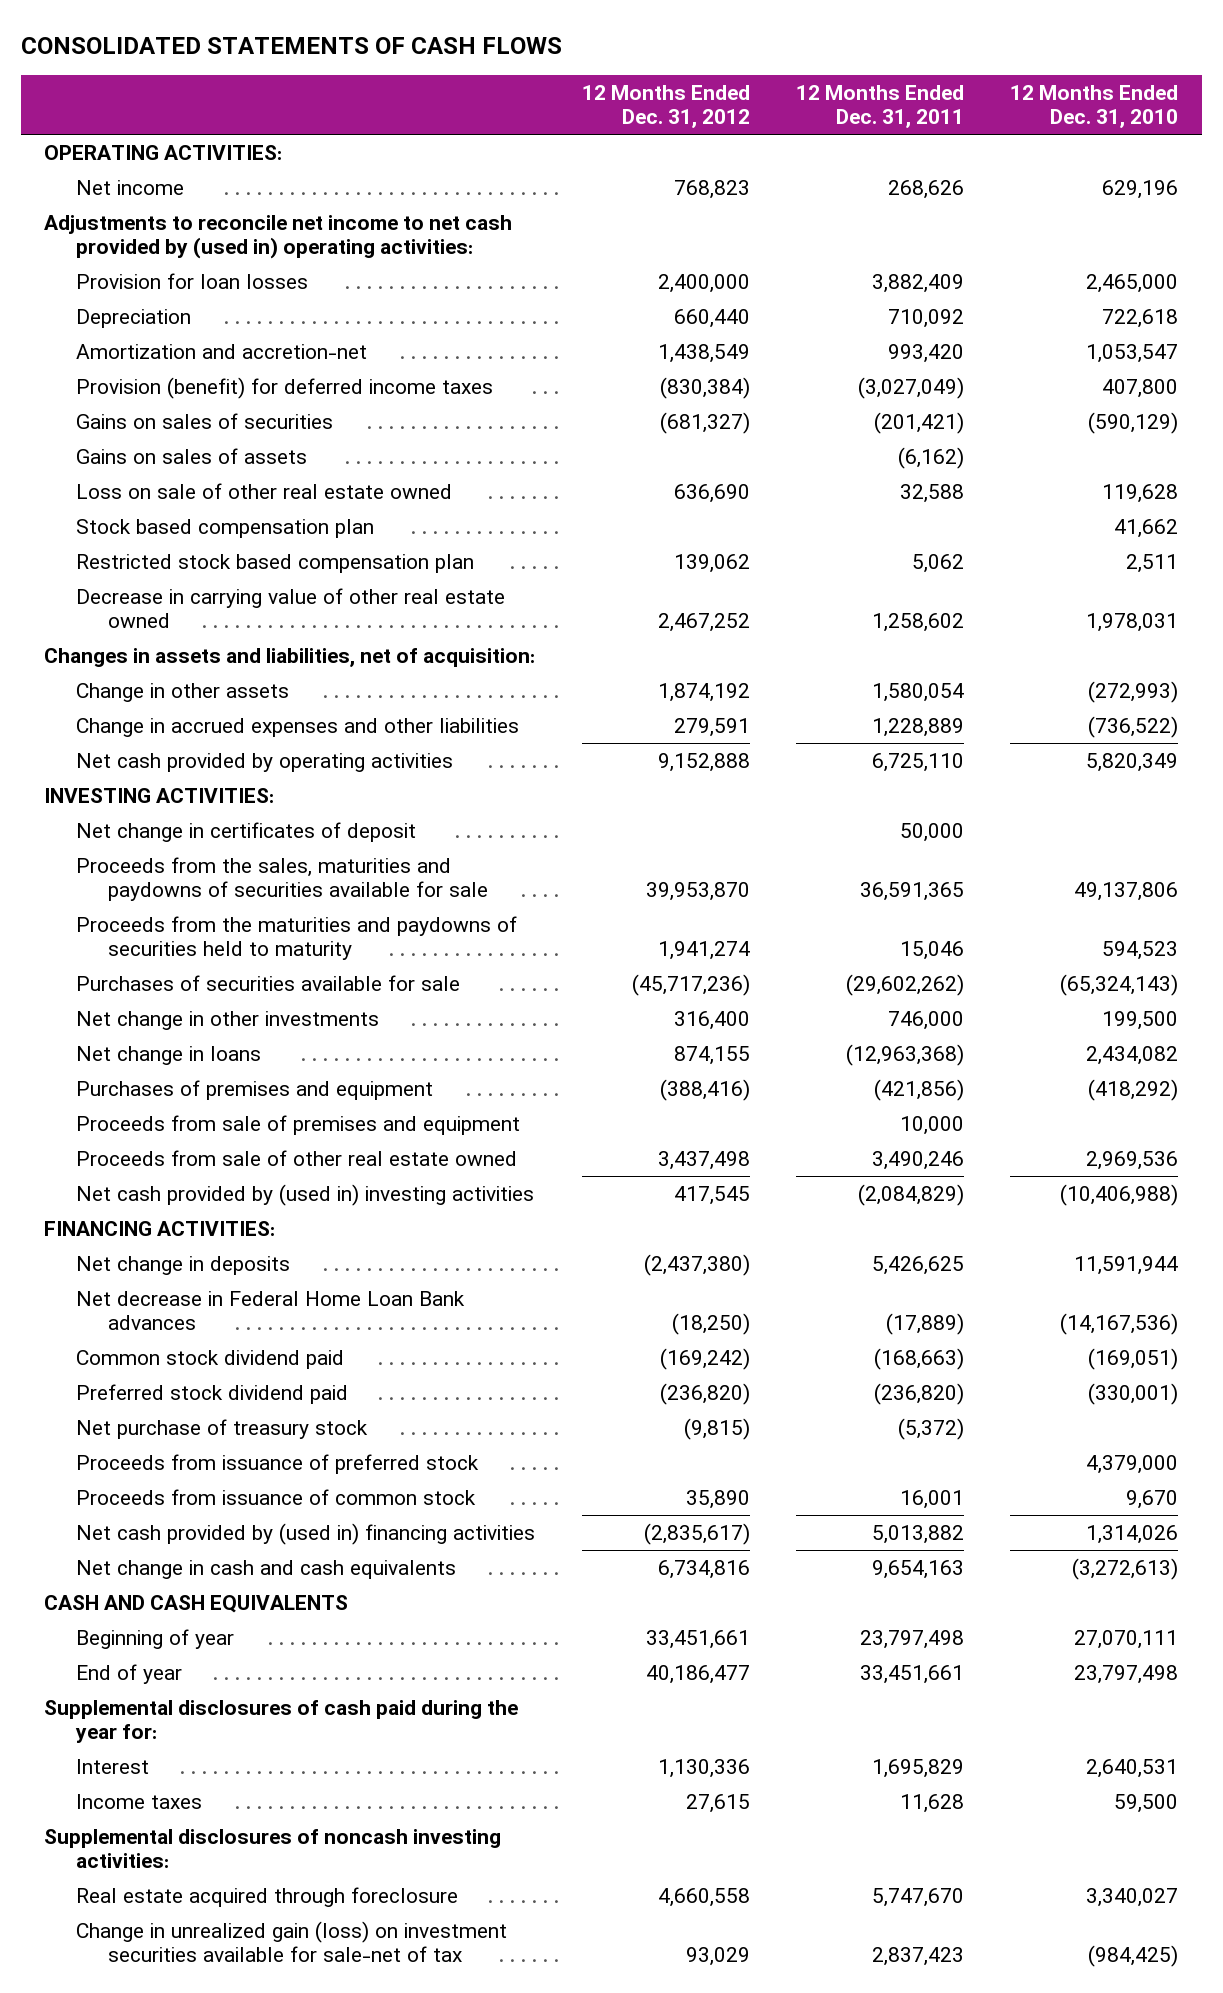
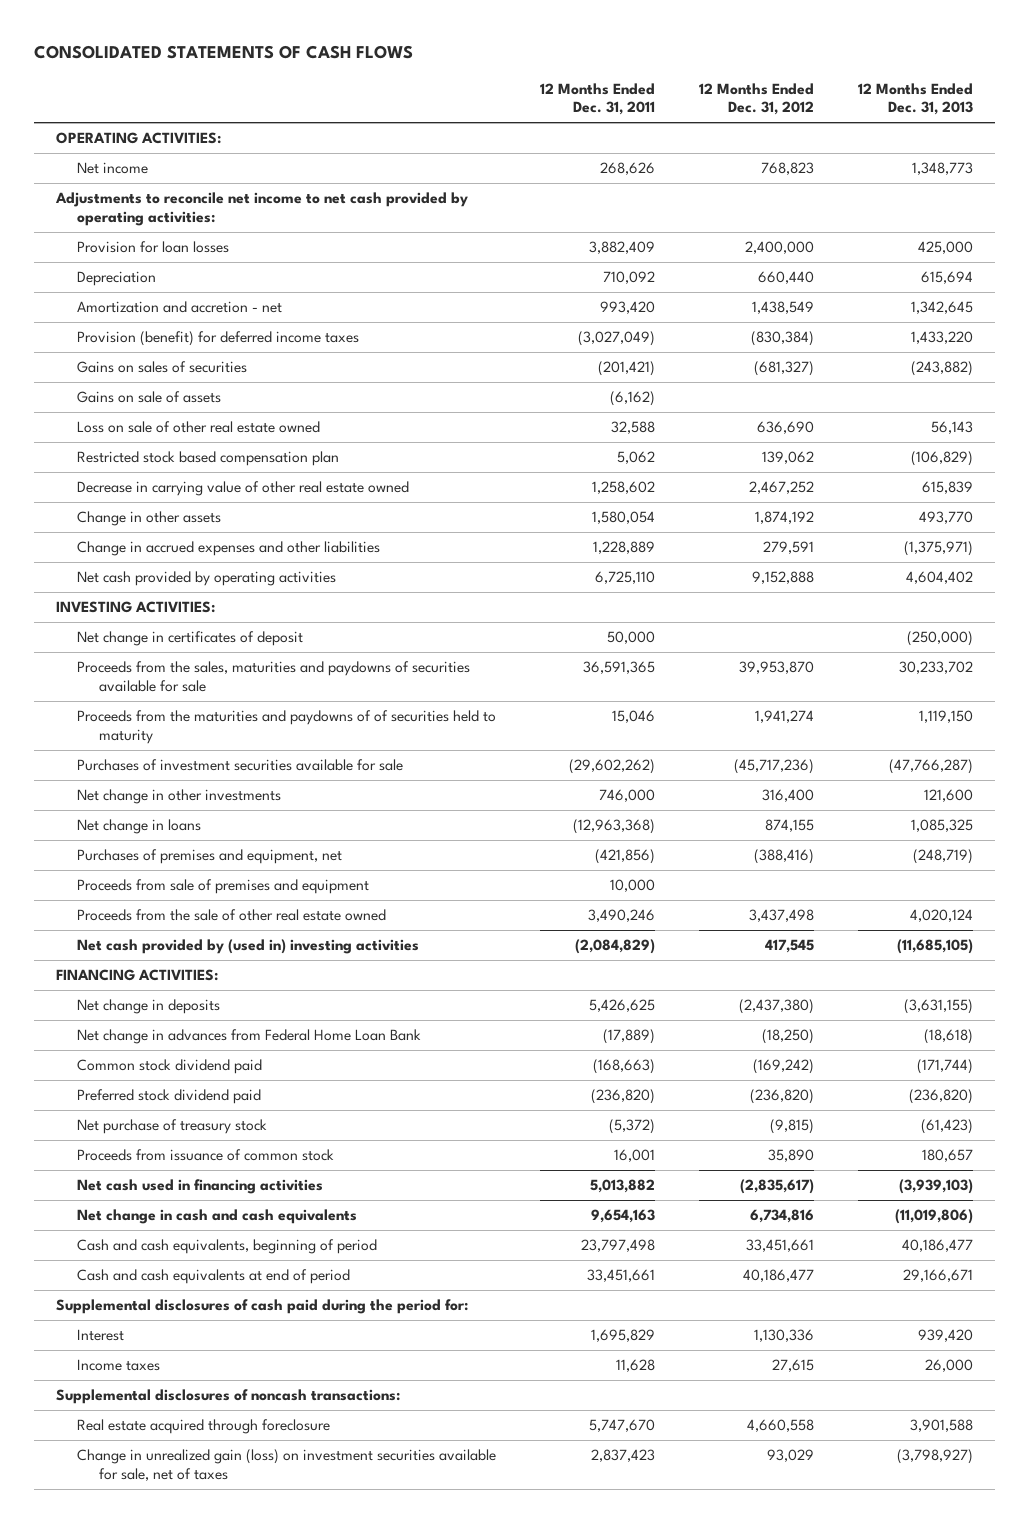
[1010,84,1179,129] 12 Months Ended Dec. 31, 2010 -> none
none -> [857,82,973,116] 12 Months Ended Dec. 31, 2013
[44,214,513,260] Adjustments to reconcile net income to net cash provided by (used in) operating activities: -> [54,192,468,226] Adjustments to reconcile net income to net cash provided by operating activities:
[75,343,367,359] Amortization and accretion-net -> [77,301,283,314] Amortization and accretion - net
[75,447,307,464] Gains on sales of assets -> [77,391,222,404] Gains on sale of assets
[75,518,374,538] Stock based compensation plan -> none
[44,647,536,667] Changes in assets and liabilities, net of acquisition: -> none
[75,915,517,961] Proceeds from the maturities and paydowns of securities held to maturity -> [77,710,497,744] Proceeds from the maturities and paydowns of of securities held to maturity
[75,974,460,991] Purchases of securities available for sale -> [77,759,404,772] Purchases of investment securities available for sale
[75,1079,433,1100] Purchases of premises and equipment -> [77,849,343,865] Purchases of premises and equipment, net
[75,1149,517,1166] Proceeds from sale of other real estate owned -> [77,909,387,922] Proceeds from the sale of other real estate owned
[75,1290,465,1331] Net decrease in Federal Home Loan Bank advances -> [77,1029,422,1045] Net change in advances from Federal Home Loan Bank
[75,1453,479,1474] Proceeds from issuance of preferred stock -> none
[75,1522,535,1545] Net cash provided by (used in) financing activities -> [77,1179,324,1195] Net cash used in financing activities
[44,1594,349,1613] CASH AND CASH EQUIVALENTS -> none
[75,1628,234,1649] Beginning of year -> [77,1239,378,1255] Cash and cash equivalents, beginning of period
[75,1663,182,1684] End of year -> [77,1269,351,1285] Cash and cash equivalents at end of period
[44,1699,519,1744] Supplemental disclosures of cash paid during the year for: -> [55,1299,468,1315] Supplemental disclosures of cash paid during the period for:
[44,1828,502,1869] Supplemental disclosures of noncash investing activities: -> [55,1389,400,1405] Supplemental disclosures of noncash transactions:
[75,1920,507,1963] Change in unrealized gain (loss) on investment securities available for sale-net of tax -> [77,1449,497,1481] Change in unrealized gain (loss) on investment securities available for sale, net of taxes

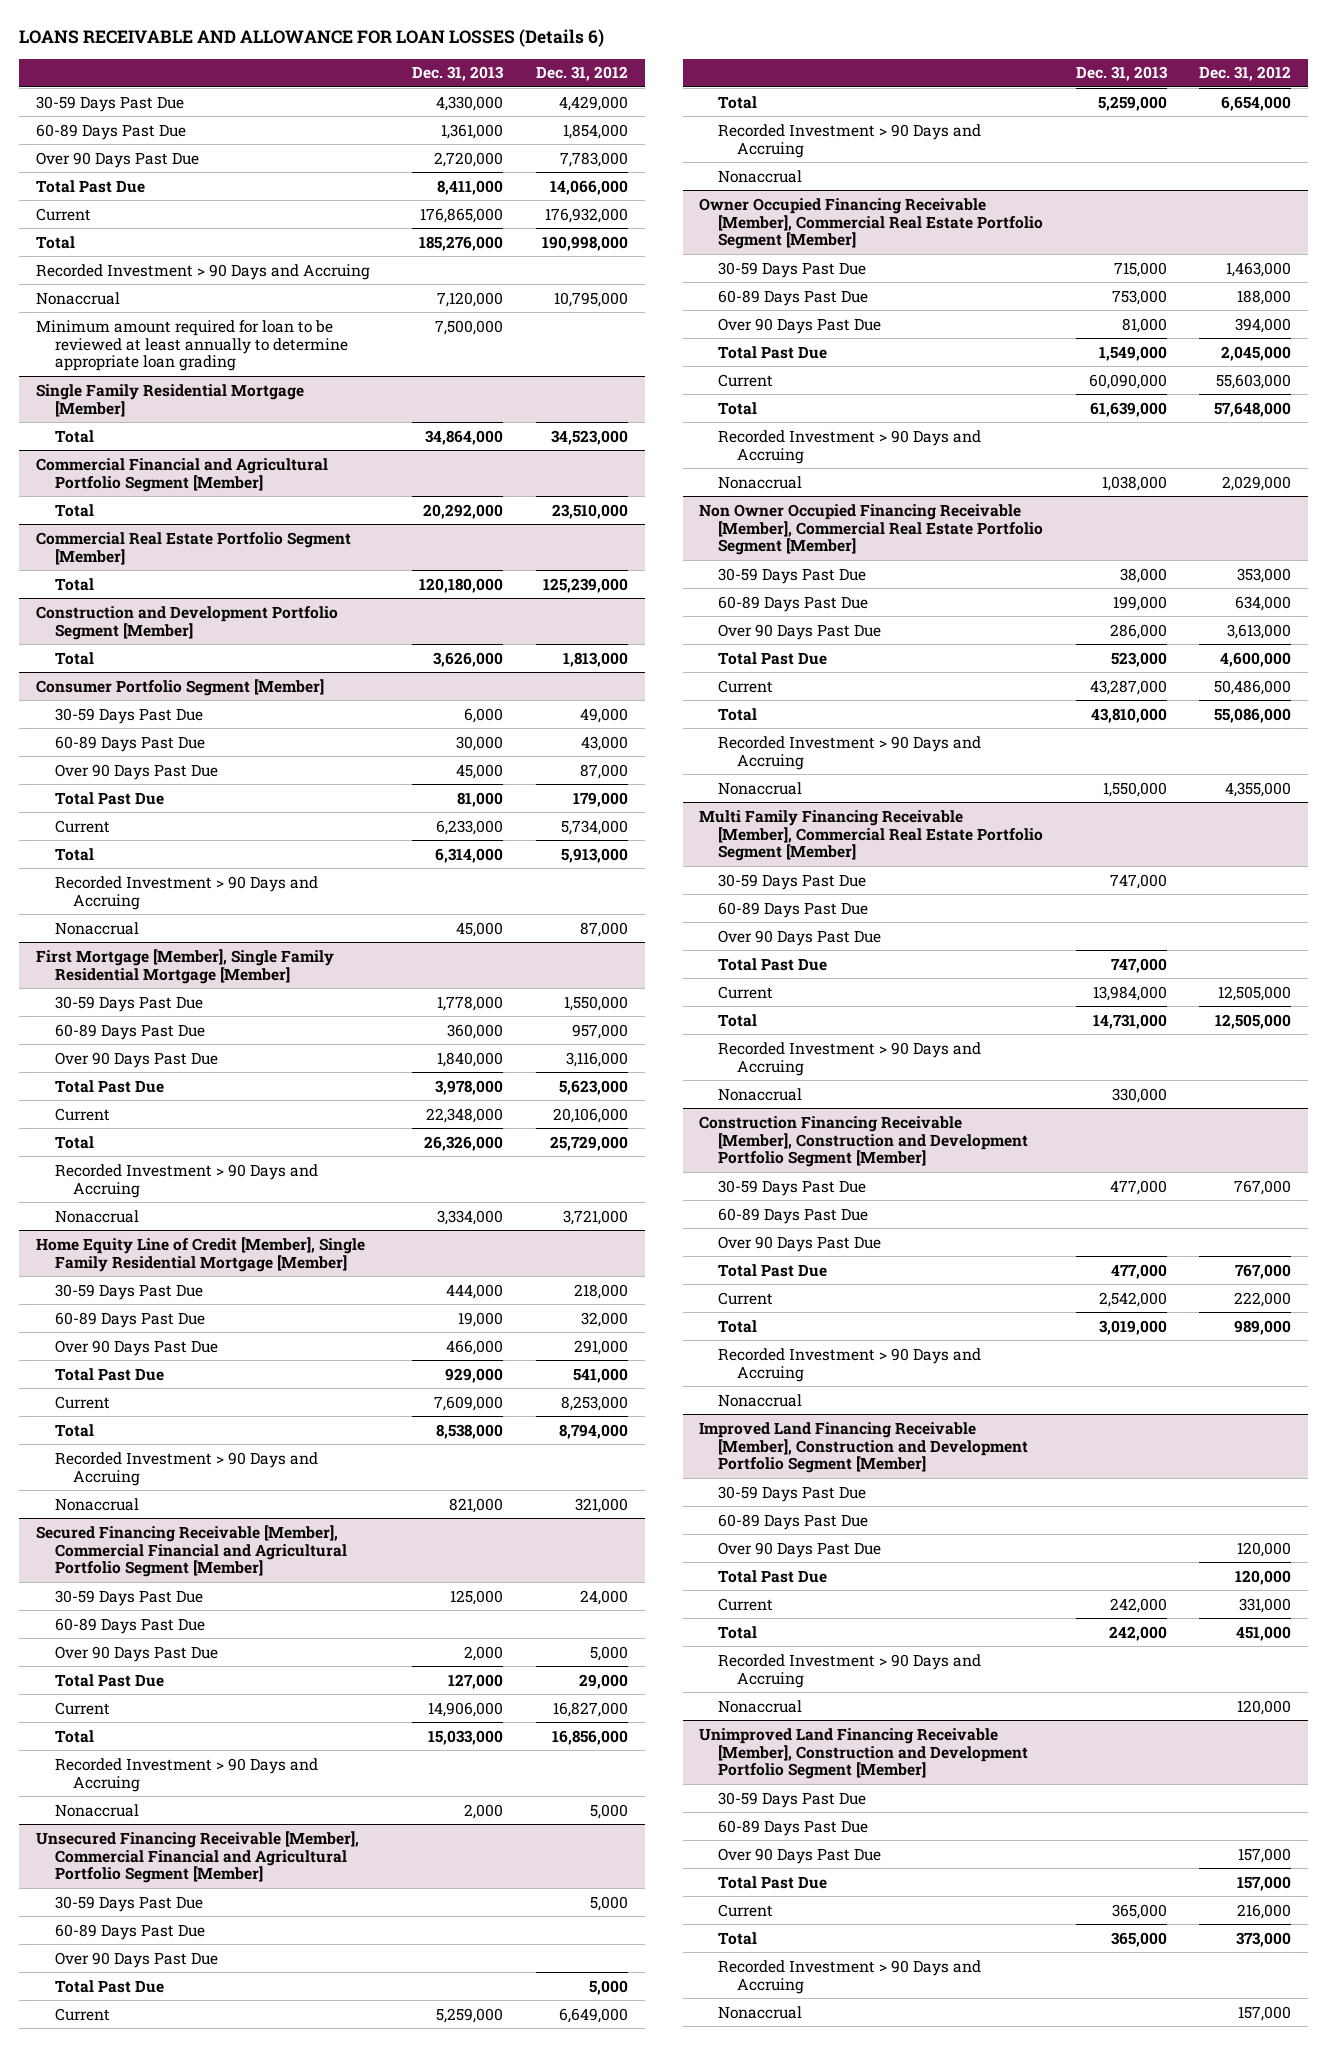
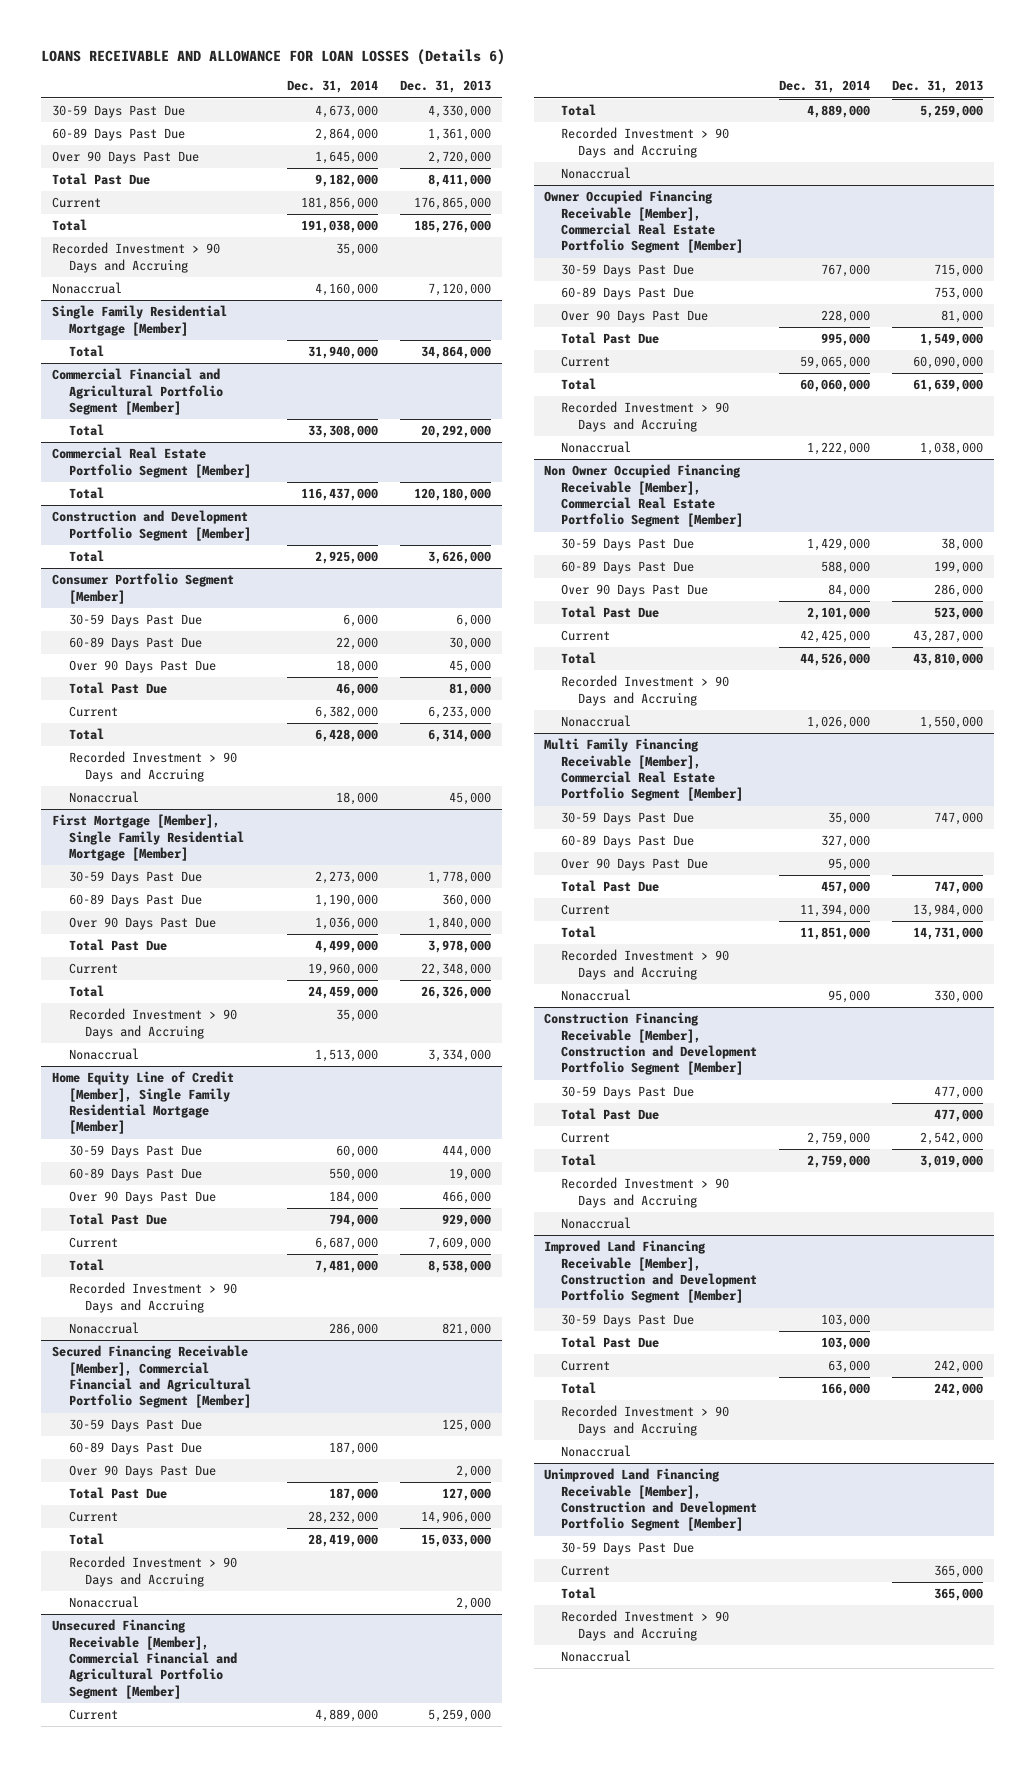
[536,66,629,82] Dec. 31, 2012 -> none
none -> [286,80,378,94] Dec. 31, 2014
[35,319,348,372] Minimum amount required for loan to be reviewed at least annually to determine appropriate loan grading -> none
[54,1895,203,1912] 30-59 Days Past Due -> none
[54,1923,205,1940] 60-89 Days Past Due -> none
[54,1951,218,1968] Over 90 Days Past Due -> none
[54,1979,164,1993] Total Past Due -> none
[717,1207,868,1224] 60-89 Days Past Due -> none
[717,1235,881,1252] Over 90 Days Past Due -> none
[717,1513,868,1530] 60-89 Days Past Due -> none
[717,1541,881,1558] Over 90 Days Past Due -> none
[717,1819,868,1836] 60-89 Days Past Due -> none
[717,1847,881,1864] Over 90 Days Past Due -> none
[717,1875,827,1889] Total Past Due -> none

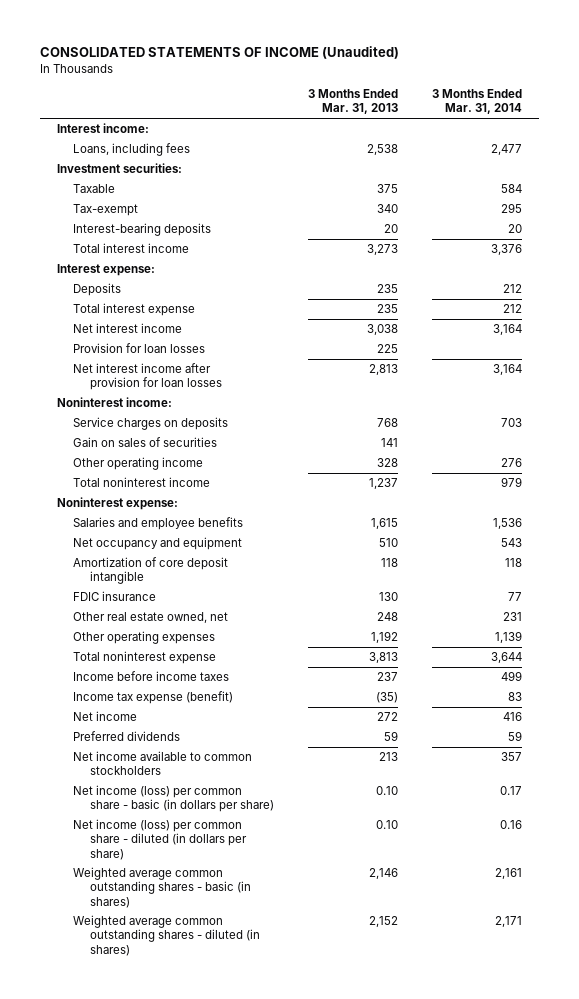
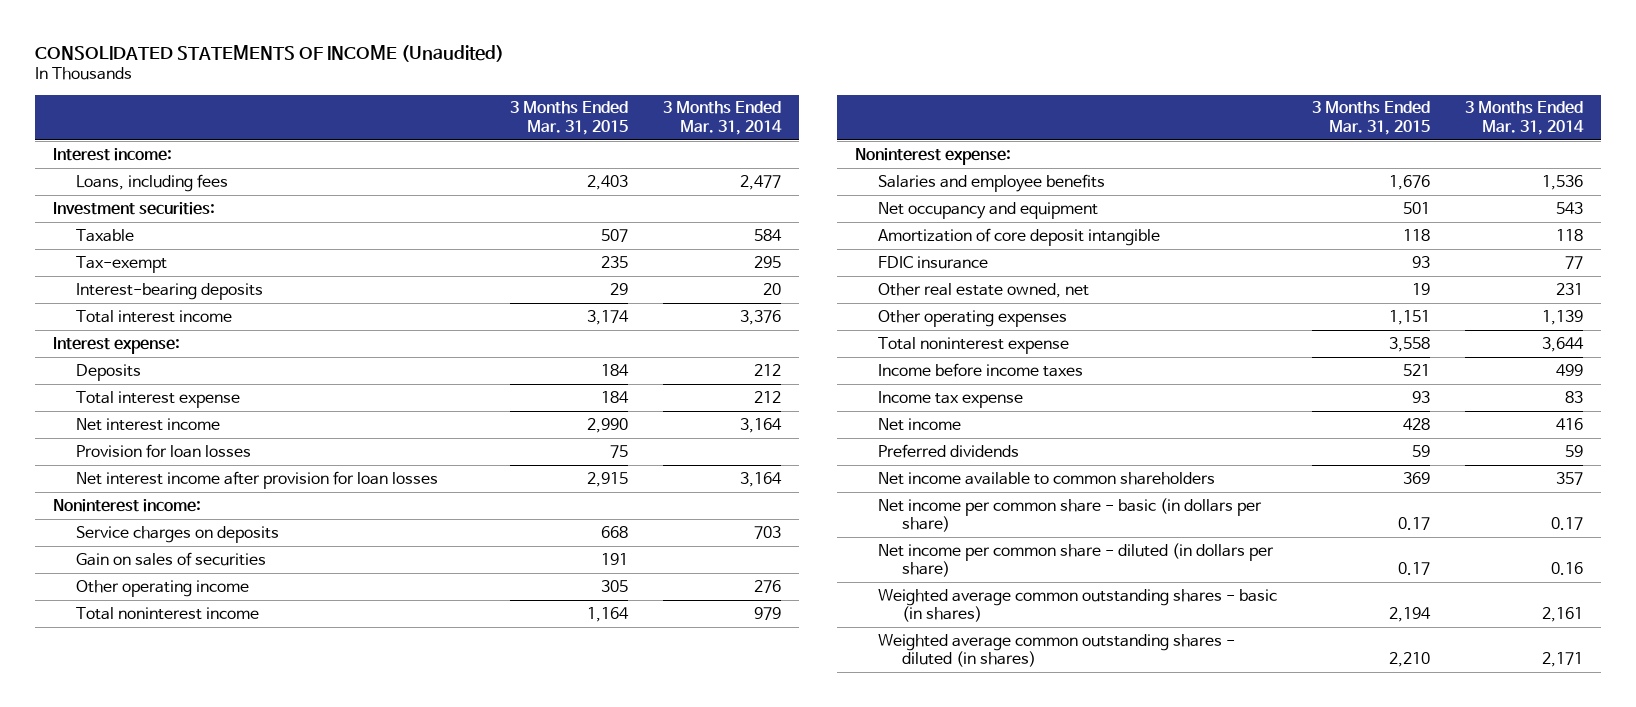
[307,89,398,115] 3 Months Ended Mar. 31, 2013 -> none
none -> [510,101,629,136] 3 Months Ended Mar. 31, 2015
[73,691,234,705] Income tax expense (benefit) -> [878,390,1024,408] Income tax expense
[73,751,253,776] Net income available to common stockholders -> [878,471,1216,485] Net income available to common shareholders
[73,785,275,813] Net income (loss) per common share - basic (in dollars per share) -> [878,497,1263,533] Net income per common share - basic (in dollars per share)
[73,819,248,860] Net income (loss) per common share - diluted (in dollars per share) -> [878,542,1275,578] Net income per common share - diluted (in dollars per share)

